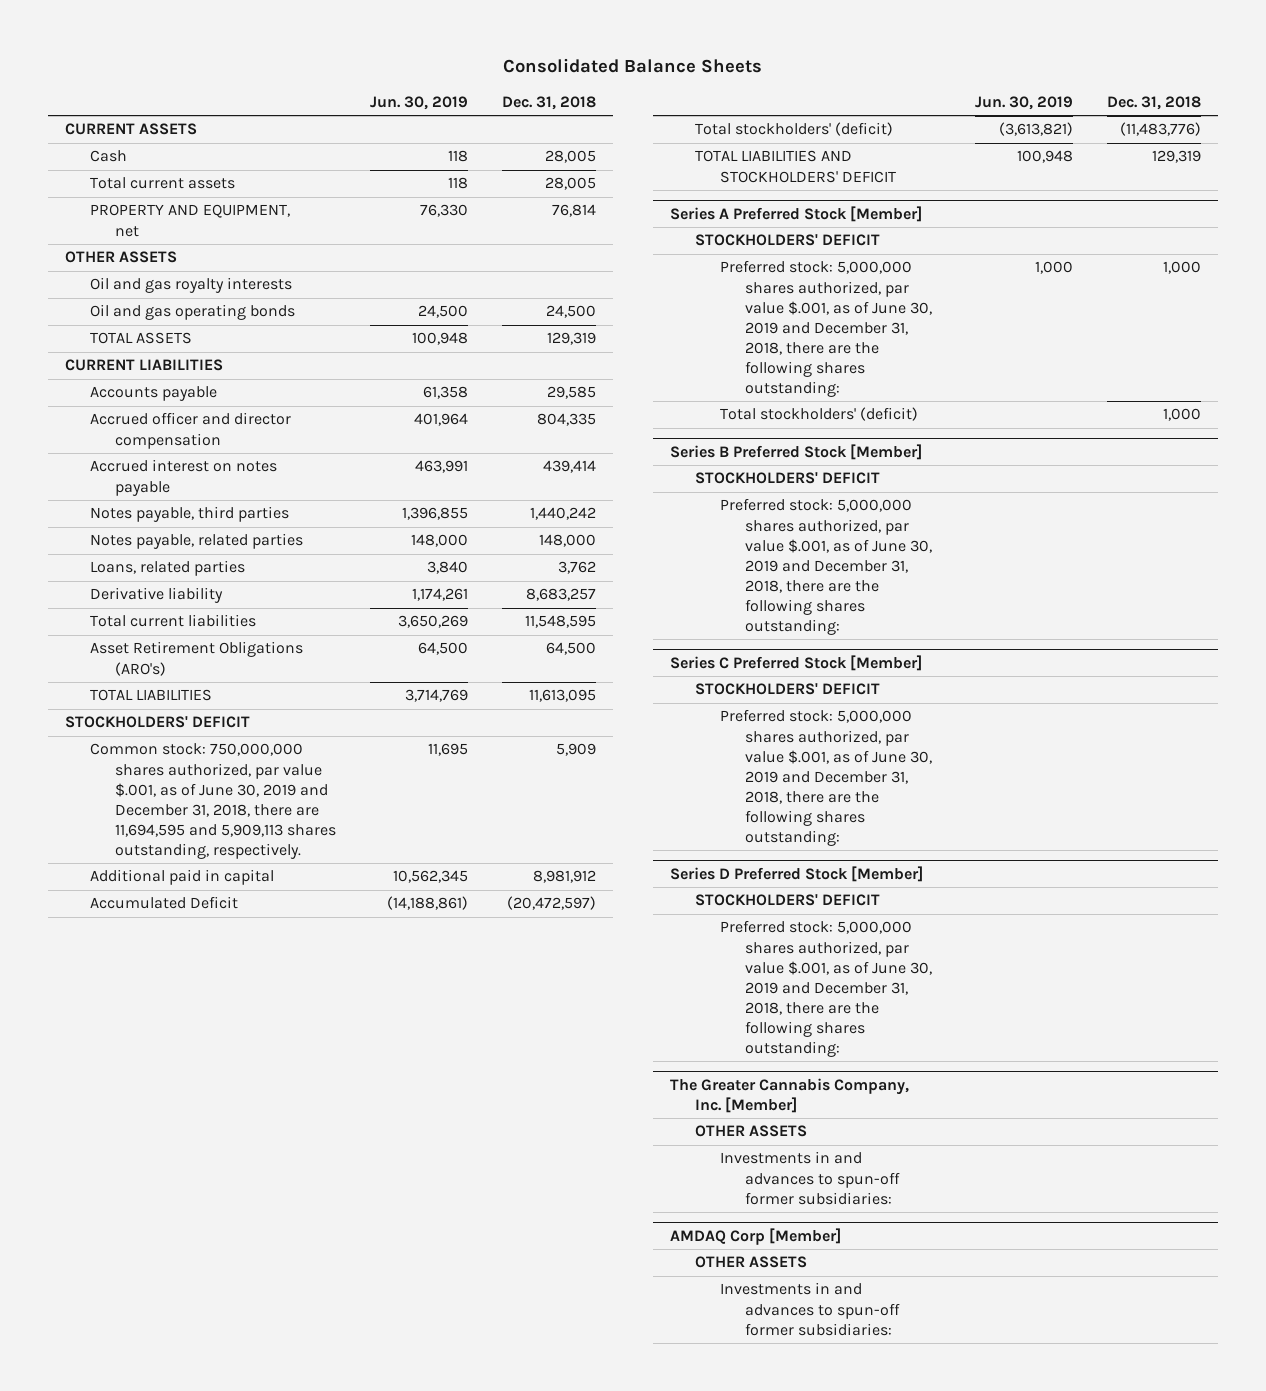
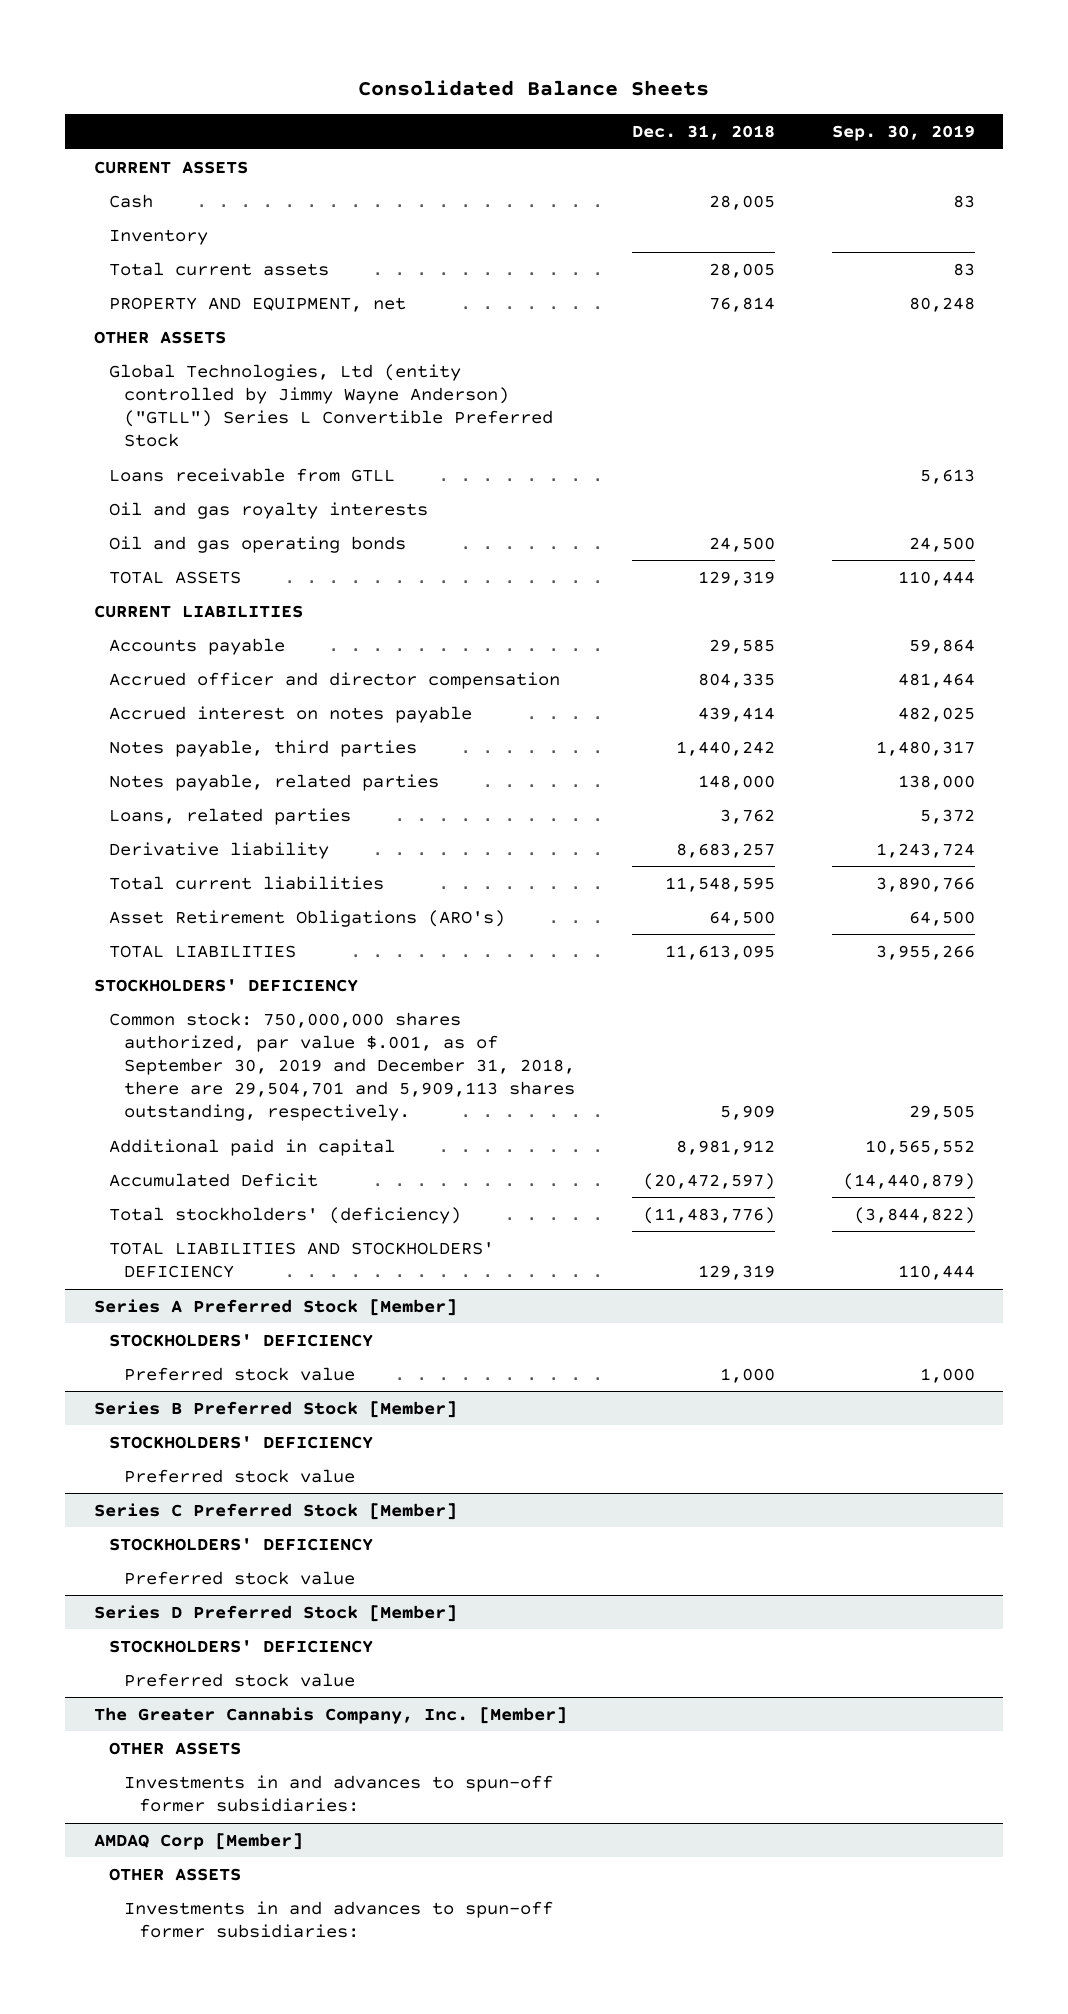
[369,95,468,110] Jun. 30, 2019 -> none
none -> [831,125,975,142] Sep. 30, 2019
none -> [108,228,208,245] Inventory
none -> [108,363,553,448] Global Technologies, Ltd (entity controlled by Jimmy Wayne Anderson) ("GTLL") Series L Convertible Preferred Stock
none -> [108,467,395,482] Loans receivable from GTLL
[64,716,250,729] STOCKHOLDERS' DEFICIT -> [93,978,358,992] STOCKHOLDERS' DEFICIENCY
[89,743,336,859] Common stock: 750,000,000 shares authorized, par value $.001, as of June 30, 2019 and December 31, 2018, there are 11,694,595 and 5,909,113 shares outstanding, respectively. -> [108,1011,575,1122] Common stock: 750,000,000 shares authorized, par value $.001, as of September 30, 2019 and December 31, 2018, there are 29,504,701 and 5,909,113 shares outstanding, respectively.
[695,122,894,137] Total stockholders' (deficit) -> [108,1206,461,1224] Total stockholders' (deficiency)
[695,150,897,183] TOTAL LIABILITIES AND STOCKHOLDERS' DEFICIT -> [108,1241,494,1279] TOTAL LIABILITIES AND STOCKHOLDERS' DEFICIENCY
[720,407,919,422] Total stockholders' (deficit) -> none
[695,234,881,247] STOCKHOLDERS' DEFICIT -> [108,1333,373,1347] STOCKHOLDERS' DEFICIENCY
[720,260,933,398] Preferred stock: 5,000,000 shares authorized, par value $.001, as of June 30, 2019 and December 31, 2018, there are the following shares outstanding: -> [123,1366,355,1381] Preferred stock value
[695,472,881,485] STOCKHOLDERS' DEFICIT -> [108,1435,373,1449] STOCKHOLDERS' DEFICIENCY
[720,498,933,636] Preferred stock: 5,000,000 shares authorized, par value $.001, as of June 30, 2019 and December 31, 2018, there are the following shares outstanding: -> [123,1468,355,1483] Preferred stock value
[695,683,881,696] STOCKHOLDERS' DEFICIT -> [108,1537,373,1551] STOCKHOLDERS' DEFICIENCY
[720,709,933,847] Preferred stock: 5,000,000 shares authorized, par value $.001, as of June 30, 2019 and December 31, 2018, there are the following shares outstanding: -> [123,1570,355,1585] Preferred stock value
[695,894,881,907] STOCKHOLDERS' DEFICIT -> [108,1639,373,1653] STOCKHOLDERS' DEFICIENCY
[720,920,933,1058] Preferred stock: 5,000,000 shares authorized, par value $.001, as of June 30, 2019 and December 31, 2018, there are the following shares outstanding: -> [123,1672,355,1687] Preferred stock value

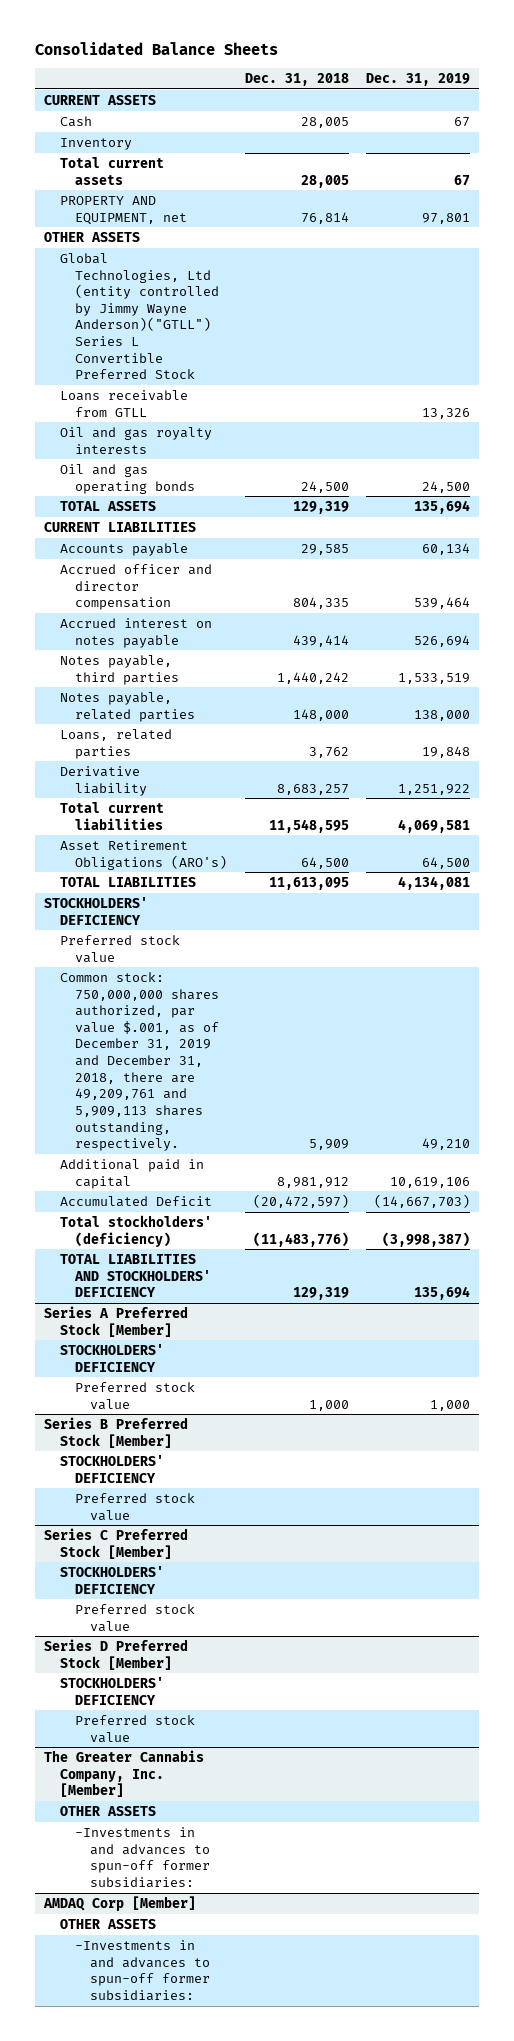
[831,125,975,142] Sep. 30, 2019 -> none
none -> [366,73,471,87] Dec. 31, 2019
[108,363,553,448] Global Technologies, Ltd (entity controlled by Jimmy Wayne Anderson) ("GTLL") Series L Convertible Preferred Stock -> [59,252,219,380] Global Technologies, Ltd (entity controlled by Jimmy Wayne Anderson)("GTLL") Series L Convertible Preferred Stock
none -> [59,934,180,963] Preferred stock value
[108,1011,575,1122] Common stock: 750,000,000 shares authorized, par value $.001, as of September 30, 2019 and December 31, 2018, there are 29,504,701 and 5,909,113 shares outstanding, respectively. -> [59,971,219,1152] Common stock: 750,000,000 shares authorized, par value $.001, as of December 31, 2019 and December 31, 2018, there are 49,209,761 and 5,909,113 shares outstanding, respectively.
[123,1774,553,1813] Investments in and advances to spun-off former subsidiaries: -> [74,1826,211,1888] -Investments in and advances to spun-off former subsidiaries:
[123,1900,553,1939] Investments in and advances to spun-off former subsidiaries: -> [74,1939,211,2001] -Investments in and advances to spun-off former subsidiaries:

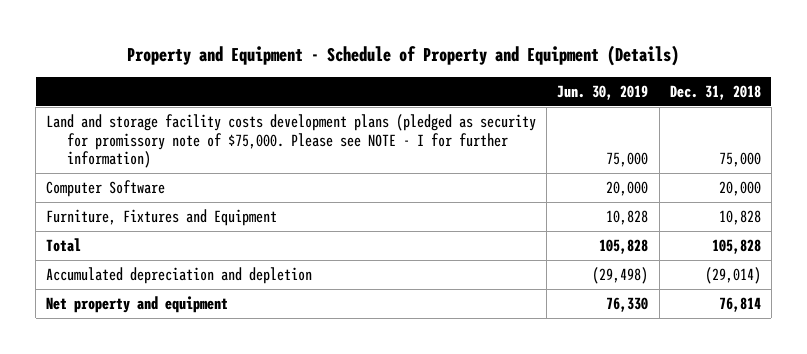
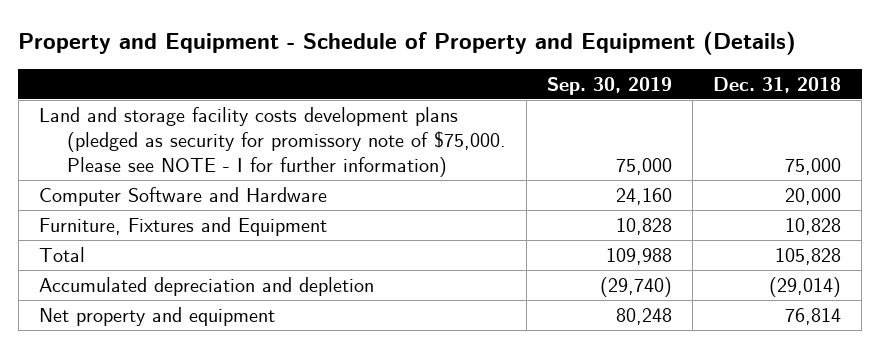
[557,84,649,100] Jun. 30, 2019 -> none
none -> [547,76,673,95] Sep. 30, 2019
[46,180,166,198] Computer Software -> [39,186,328,206] Computer Software and Hardware

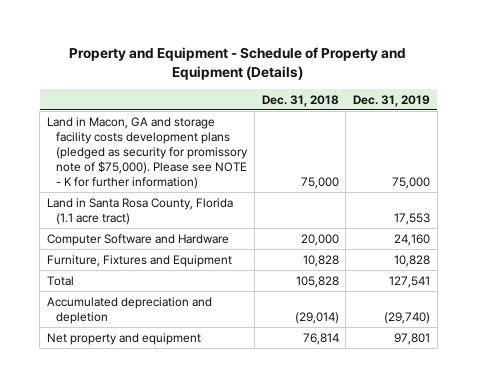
[547,76,673,95] Sep. 30, 2019 -> none
none -> [352,94,430,107] Dec. 31, 2019
[39,106,507,178] Land and storage facility costs development plans (pledged as security for promissory note of $75,000. Please see NOTE - I for further information) -> [46,116,249,189] Land in Macon, GA and storage facility costs development plans (pledged as security for promissory note of $75,000). Please see NOTE - K for further information)
none -> [46,197,233,225] Land in Santa Rosa County, Florida (1.1 acre tract)

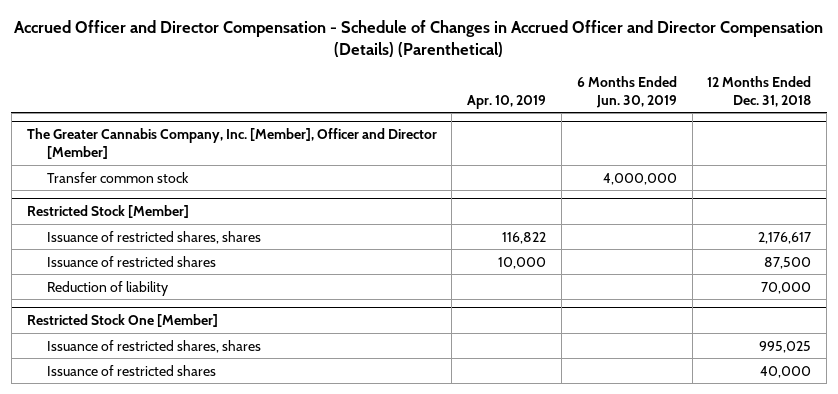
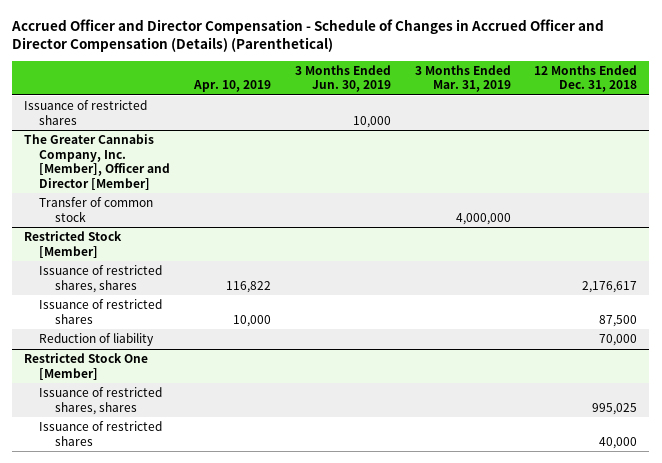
[576,76,677,108] 6 Months Ended Jun. 30, 2019 -> none
none -> [294,64,391,93] 3 Months Ended Jun. 30, 2019
none -> [414,64,511,93] 3 Months Ended Mar. 31, 2019
none -> [24,100,148,125] Issuance of restricted shares
[47,171,190,183] Transfer common stock -> [39,197,154,222] Transfer of common stock

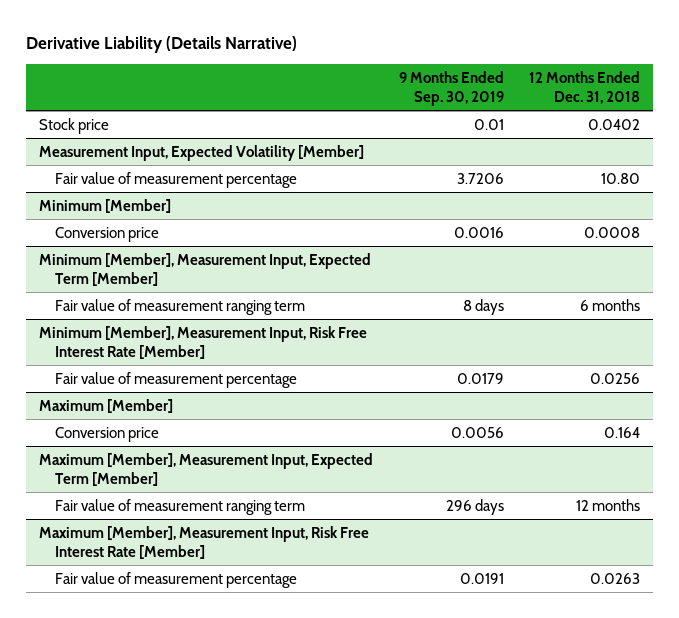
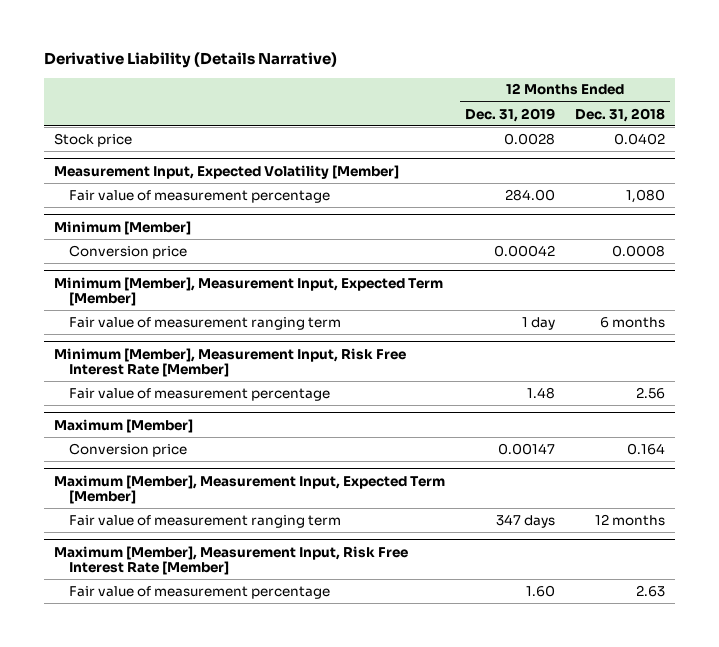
[398,70,504,106] 9 Months Ended Sep. 30, 2019 -> none
none -> [464,107,555,122] Dec. 31, 2019
[601,172,641,184] 10.80 -> [625,188,665,203] 1,080
[590,372,641,384] 0.0256 -> [635,386,665,399] 2.56
[590,572,641,584] 0.0263 -> [635,584,665,597] 2.63

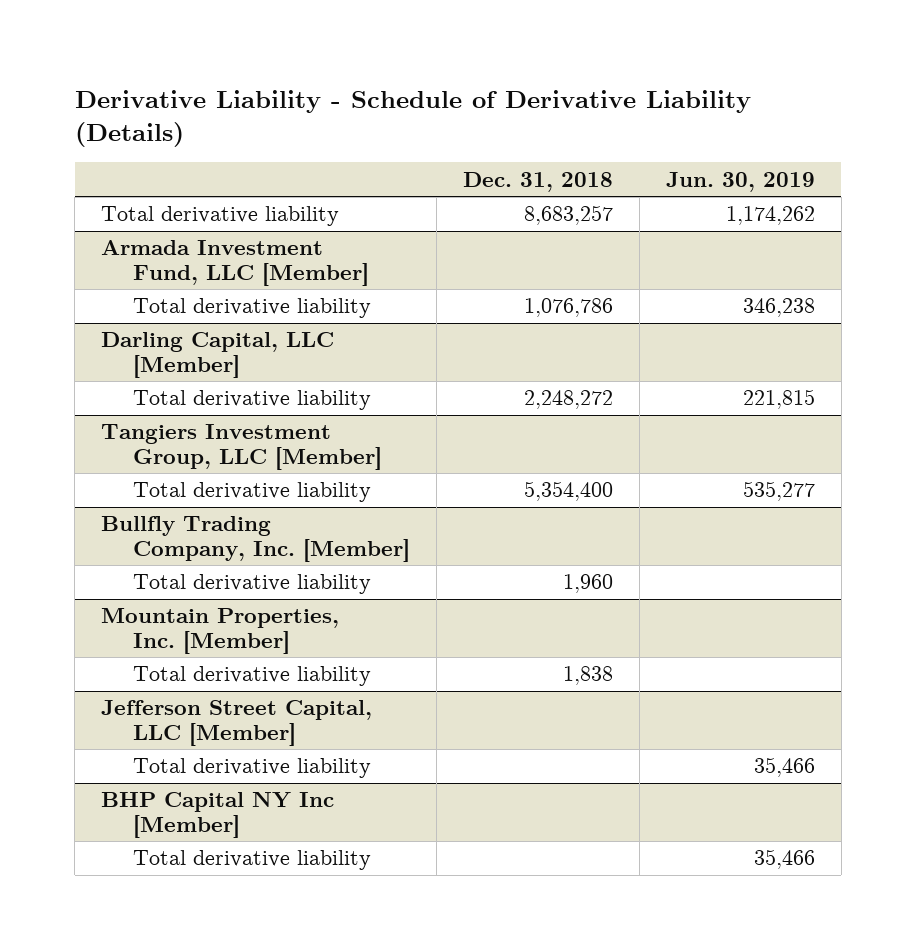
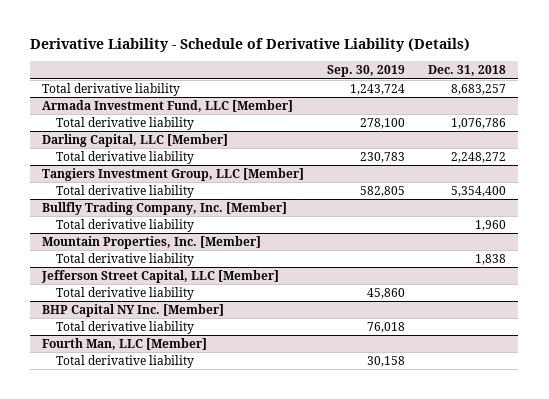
[665,171,815,192] Jun. 30, 2019 -> none
none -> [327,65,406,78] Sep. 30, 2019
[101,792,335,839] BHP Capital NY Inc [Member] -> [42,303,225,317] BHP Capital NY Inc. [Member]
none -> [42,337,208,350] Fourth Man, LLC [Member]
none -> [55,354,194,368] Total derivative liability

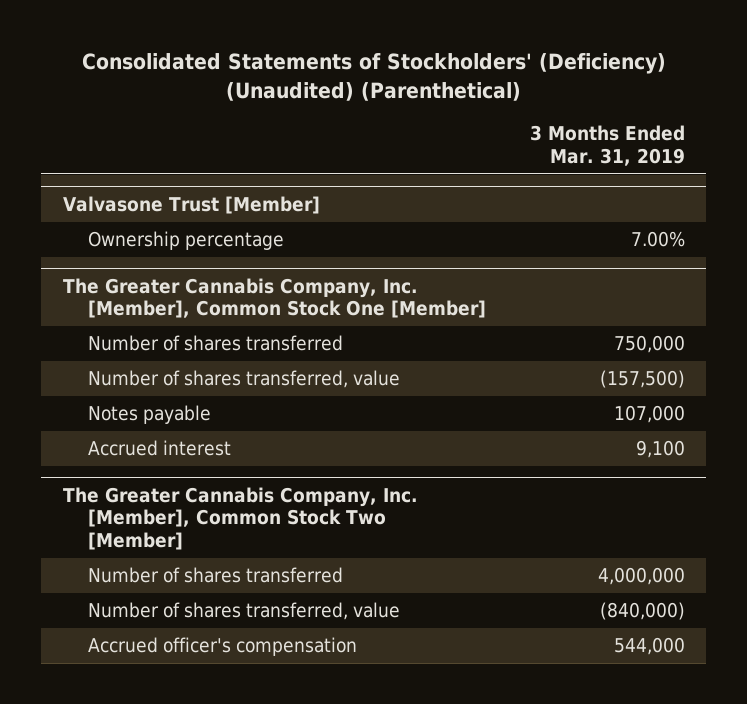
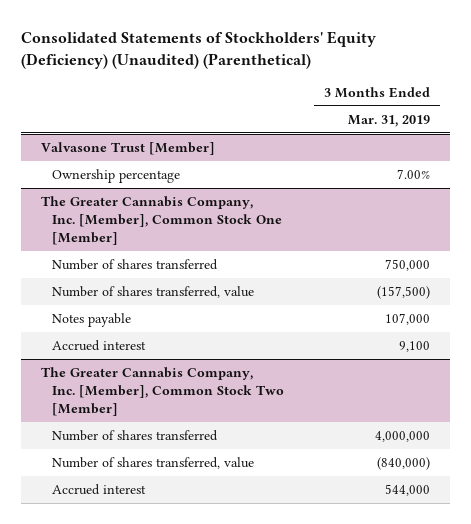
[81,53,666,101] Consolidated Statements of Stockholders' (Deficiency) (Unaudited) (Parenthetical) -> [20,30,376,69] Consolidated Statements of Stockholders' Equity (Deficiency) (Unaudited) (Parenthetical)
[88,637,358,657] Accrued officer's compensation -> [51,484,146,496] Accrued interest

